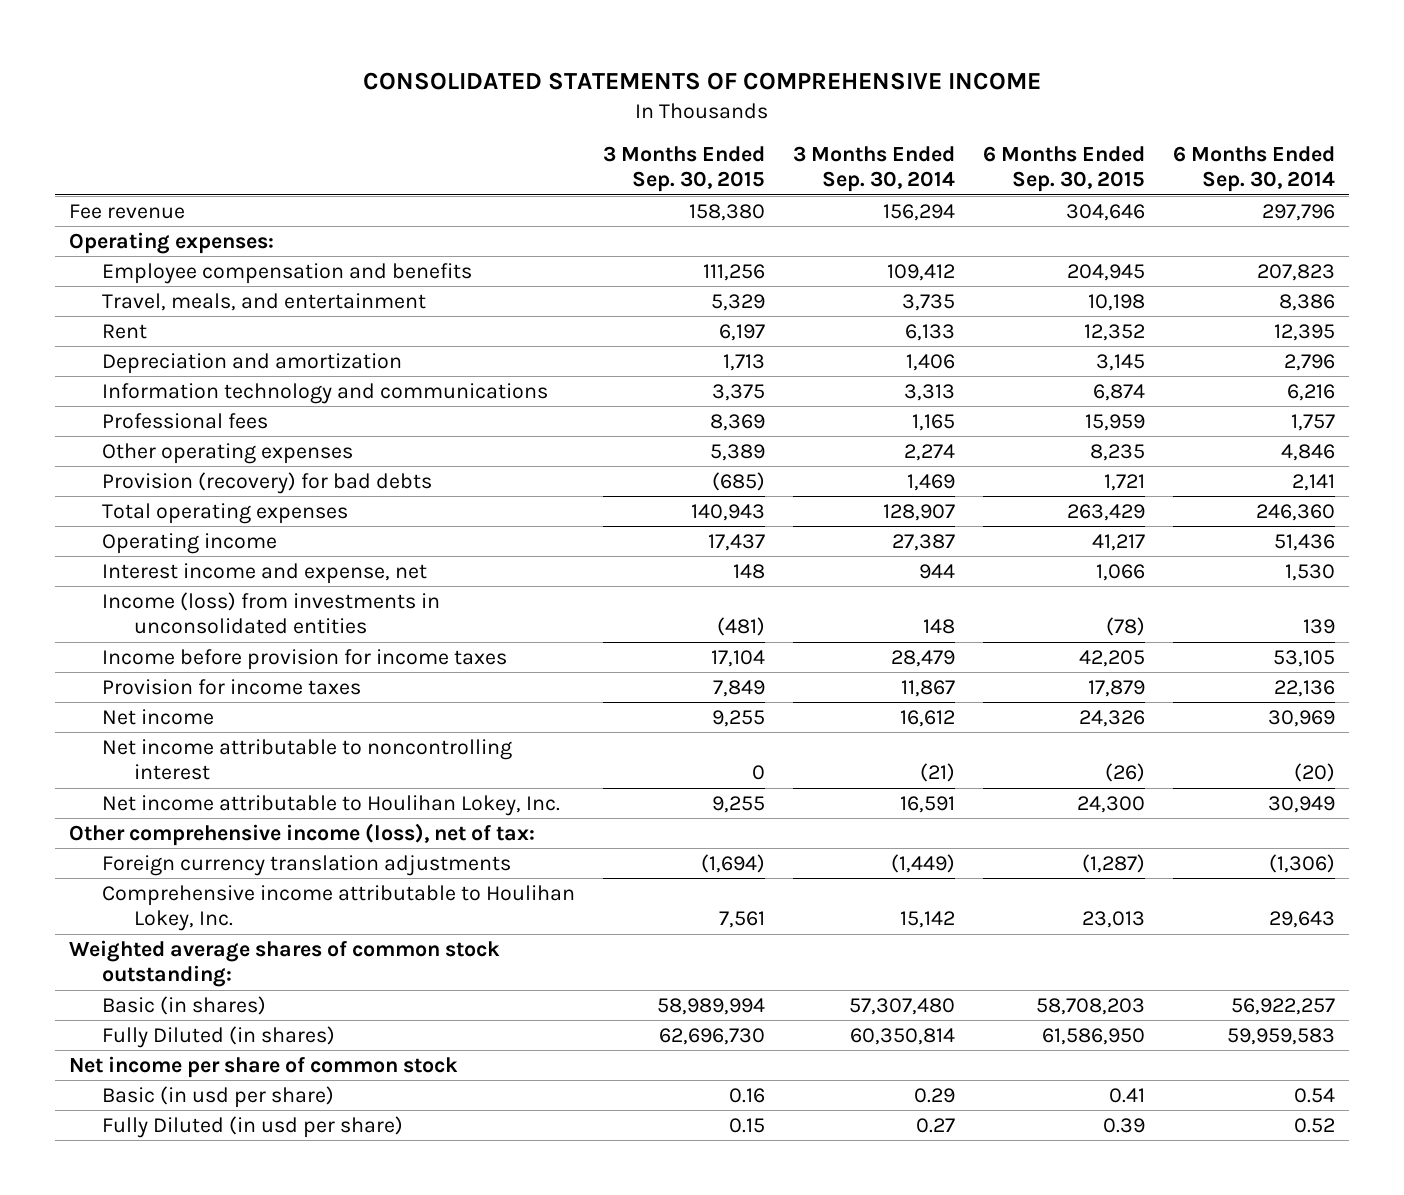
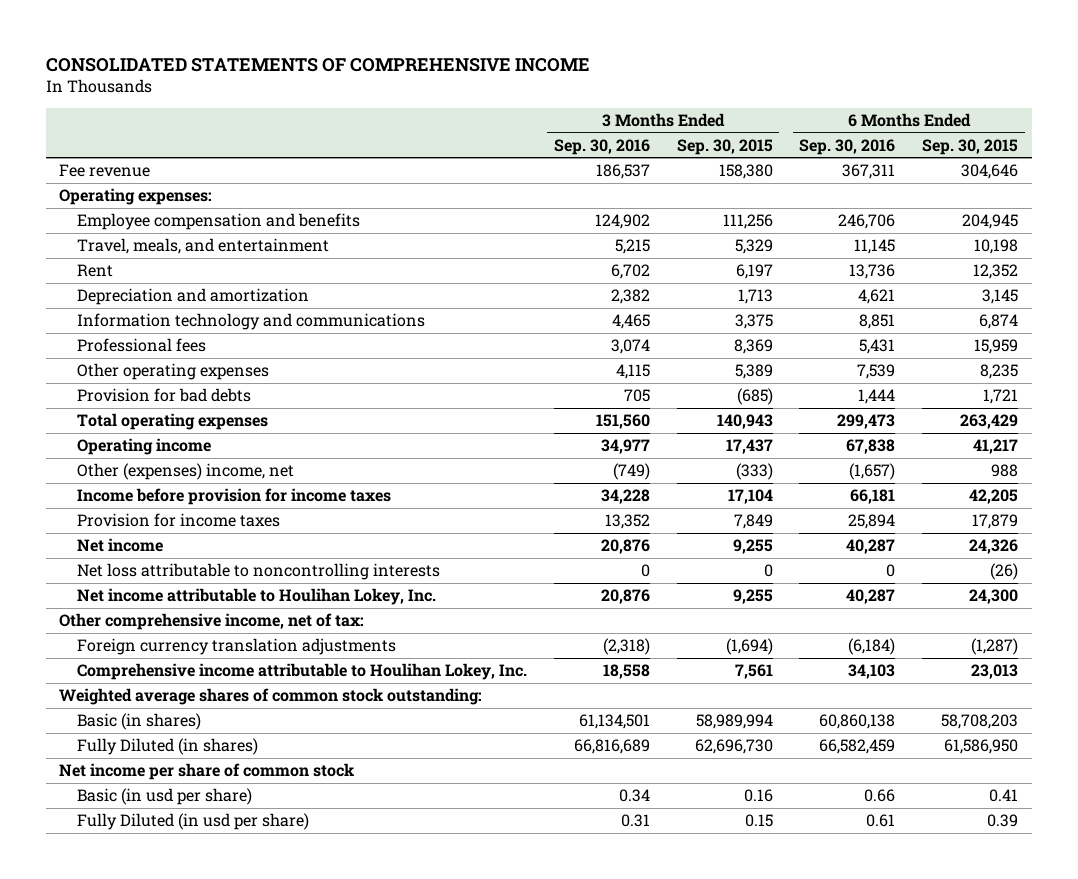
[792,146,955,193] 3 Months Ended Sep. 30, 2014 -> none
[1173,146,1336,193] 6 Months Ended Sep. 30, 2014 -> none
none -> [553,138,650,155] Sep. 30, 2016
none -> [799,138,896,155] Sep. 30, 2016
[101,472,432,495] Provision (recovery) for bad debts -> [76,388,251,403] Provision for bad debts
[101,563,427,585] Interest income and expense, net -> none
[101,592,440,635] Income (loss) from investments in unconsolidated entities -> none
none -> [76,463,294,481] Other (expenses) income, net
[101,739,512,781] Net income attributable to noncontrolling interest -> [76,563,440,581] Net loss attributable to noncontrolling interests
[69,823,536,847] Other comprehensive income (loss), net of tax: -> [59,613,365,631] Other comprehensive income, net of tax:

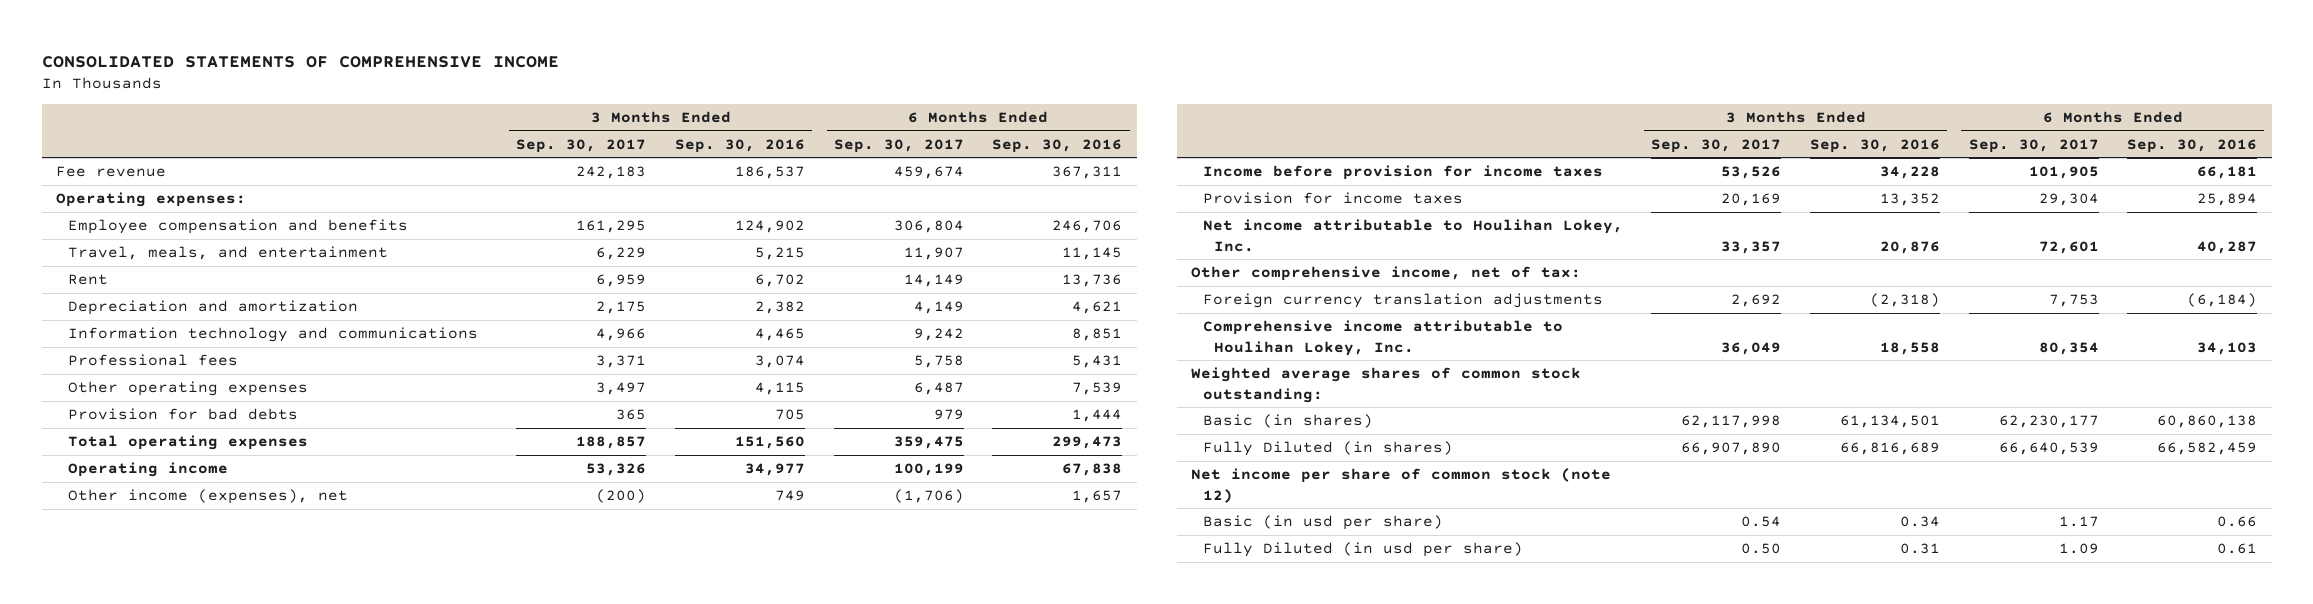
[676,138,773,155] Sep. 30, 2015 -> none
[922,138,1019,155] Sep. 30, 2015 -> none
none -> [516,138,647,153] Sep. 30, 2017
none -> [833,138,964,153] Sep. 30, 2017
[76,463,294,481] Other (expenses) income, net -> [67,488,348,504] Other income (expenses), net
[612,463,650,481] (749) -> [775,489,806,501] 749
[849,463,896,481] (1,657) -> [1072,489,1123,503] 1,657
[76,538,163,553] Net income -> none
[76,563,440,581] Net loss attributable to noncontrolling interests -> none
[59,763,355,781] Net income per share of common stock -> [1191,467,1612,503] Net income per share of common stock (note 12)

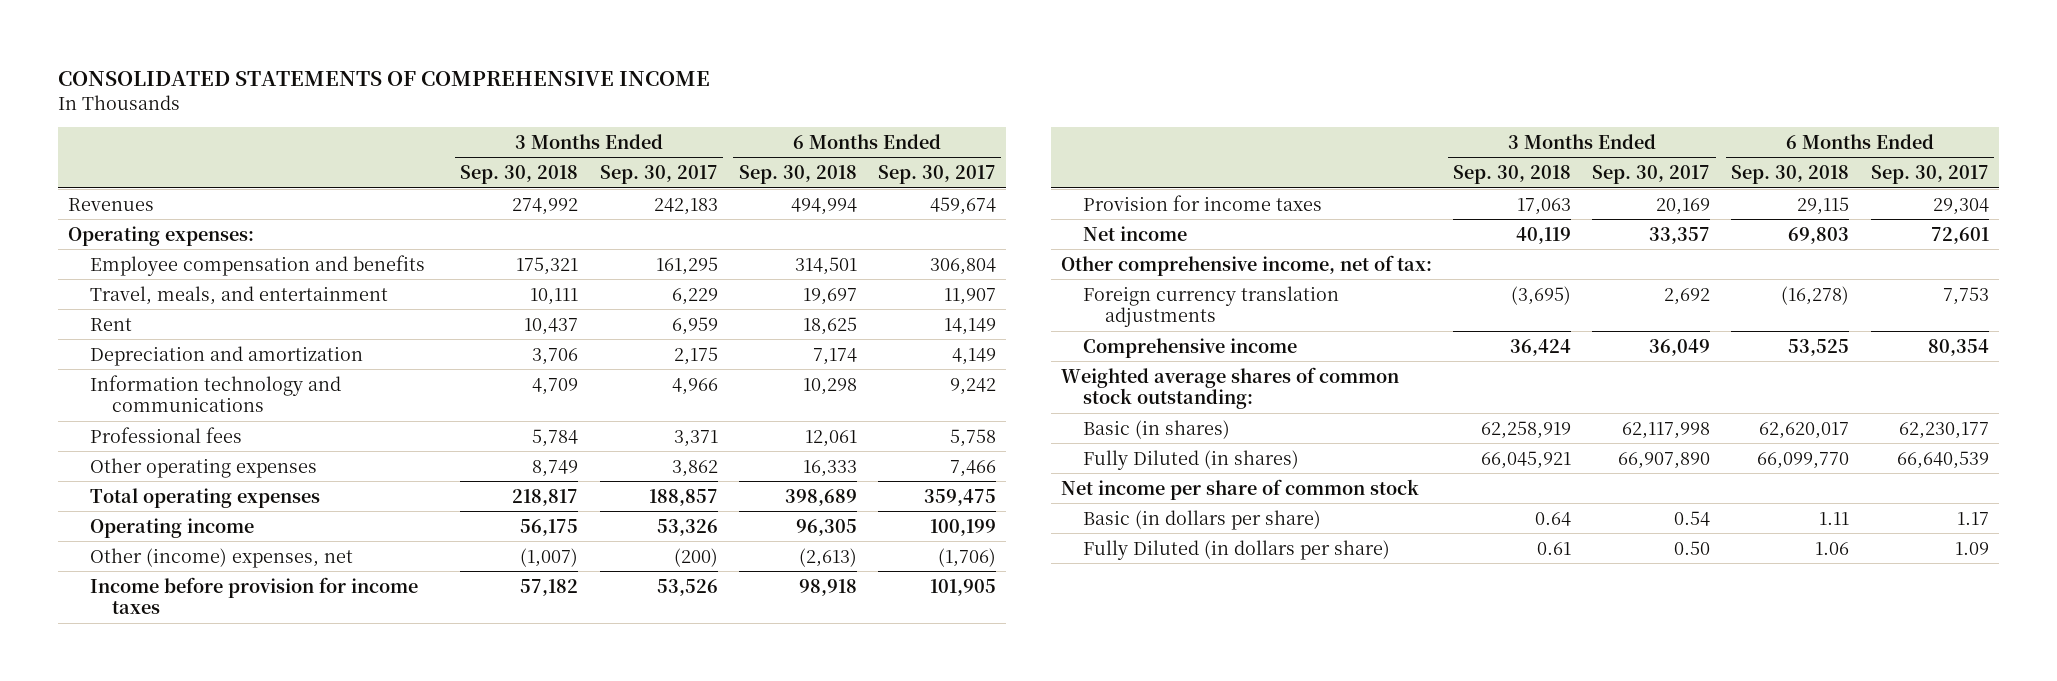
[675,138,806,153] Sep. 30, 2016 -> none
[992,138,1123,153] Sep. 30, 2016 -> none
none -> [460,165,579,185] Sep. 30, 2018
none -> [738,165,857,185] Sep. 30, 2018
[56,165,167,177] Fee revenue -> [68,197,155,211] Revenues
[67,407,298,420] Provision for bad debts -> none
[596,381,647,395] 3,497 -> [671,459,718,477] 3,862
[913,381,964,395] 6,487 -> [949,459,996,477] 7,466
[67,488,348,504] Other income (expenses), net -> [90,547,354,568] Other (income) expenses, net
[1202,218,1623,252] Net income attributable to Houlihan Lokey, Inc. -> [1082,225,1187,241] Net income
[1202,319,1563,356] Comprehensive income attributable to Houlihan Lokey, Inc. -> [1082,337,1297,358] Comprehensive income
[1191,467,1612,503] Net income per share of common stock (note 12) -> [1061,478,1420,500] Net income per share of common stock
[1202,514,1443,530] Basic (in usd per share) -> [1082,509,1321,530] Basic (in dollars per share)
[1202,541,1523,557] Fully Diluted (in usd per share) -> [1082,539,1390,560] Fully Diluted (in dollars per share)

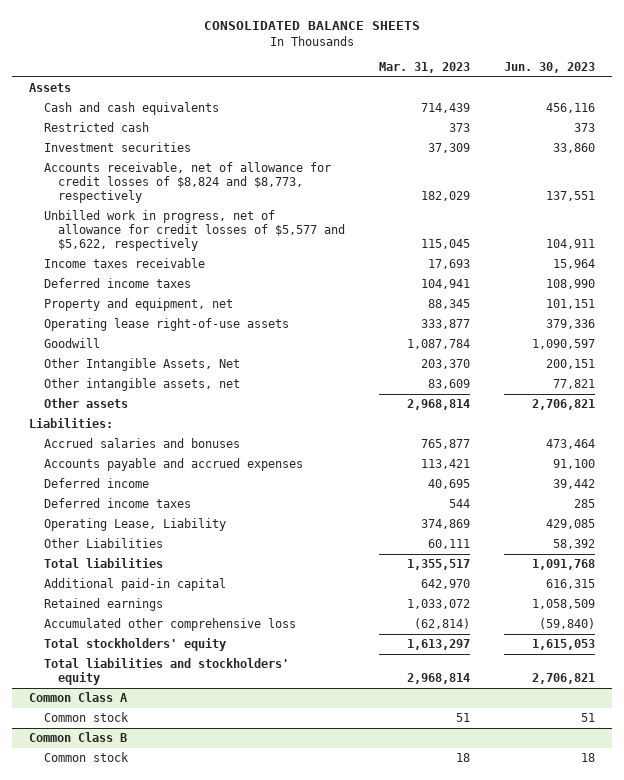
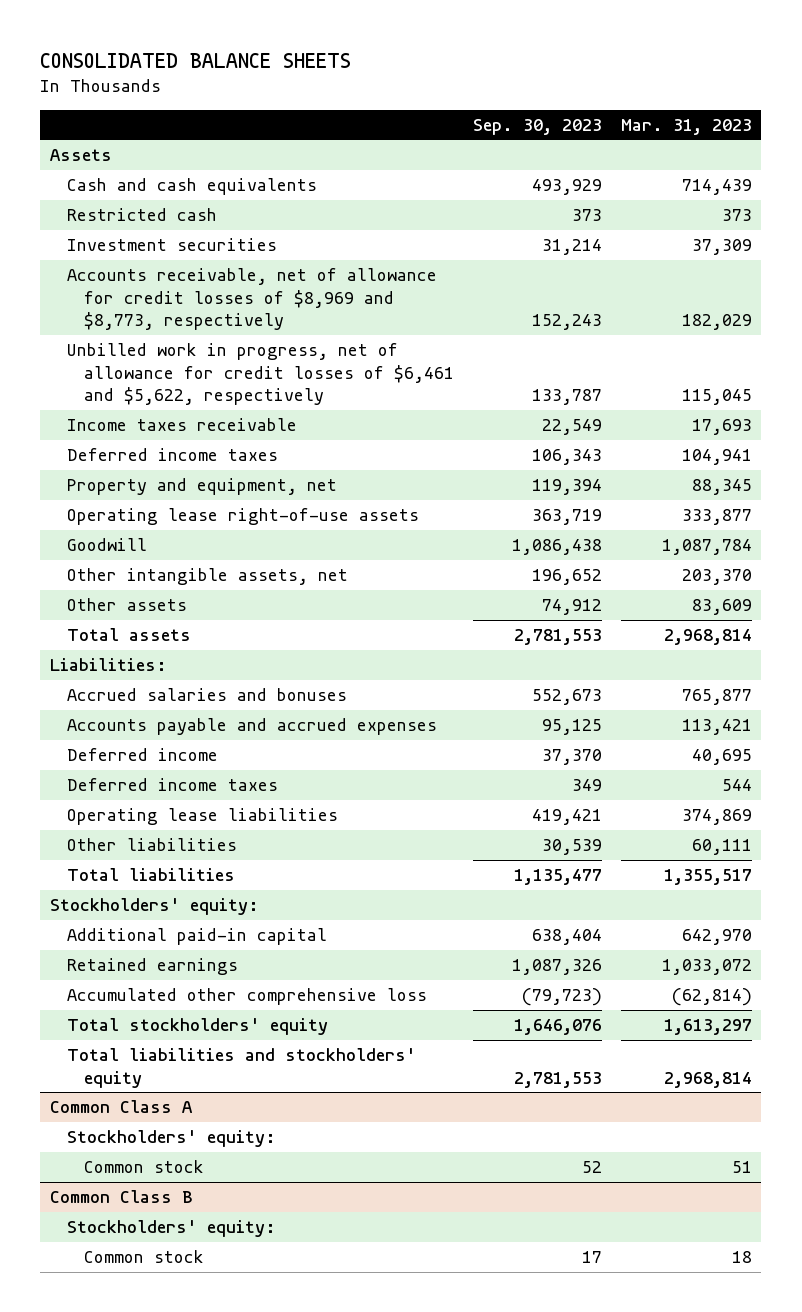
[504,62,596,74] Jun. 30, 2023 -> none
none -> [472,118,602,135] Sep. 30, 2023
[43,161,331,204] Accounts receivable, net of allowance for credit losses of $8,824 and $8,773, respectively -> [66,267,437,331] Accounts receivable, net of allowance for credit losses of $8,969 and $8,773, respectively
[43,209,346,252] Unbilled work in progress, net of allowance for credit losses of $5,577 and $5,622, respectively -> [66,342,455,406] Unbilled work in progress, net of allowance for credit losses of $6,461 and $5,622, respectively
[43,357,240,371] Other Intangible Assets, Net -> [66,567,348,585] Other intangible assets, net
[43,377,240,391] Other intangible assets, net -> [66,597,187,611] Other assets
[43,397,128,408] Other assets -> [66,627,191,641] Total assets
[43,517,226,531] Operating Lease, Liability -> [66,807,338,825] Operating lease liabilities
[43,537,163,548] Other Liabilities -> [66,837,237,851] Other liabilities
none -> [49,897,259,915] Stockholders' equity:
none -> [66,1129,276,1147] Stockholders' equity:
none -> [66,1219,276,1237] Stockholders' equity:

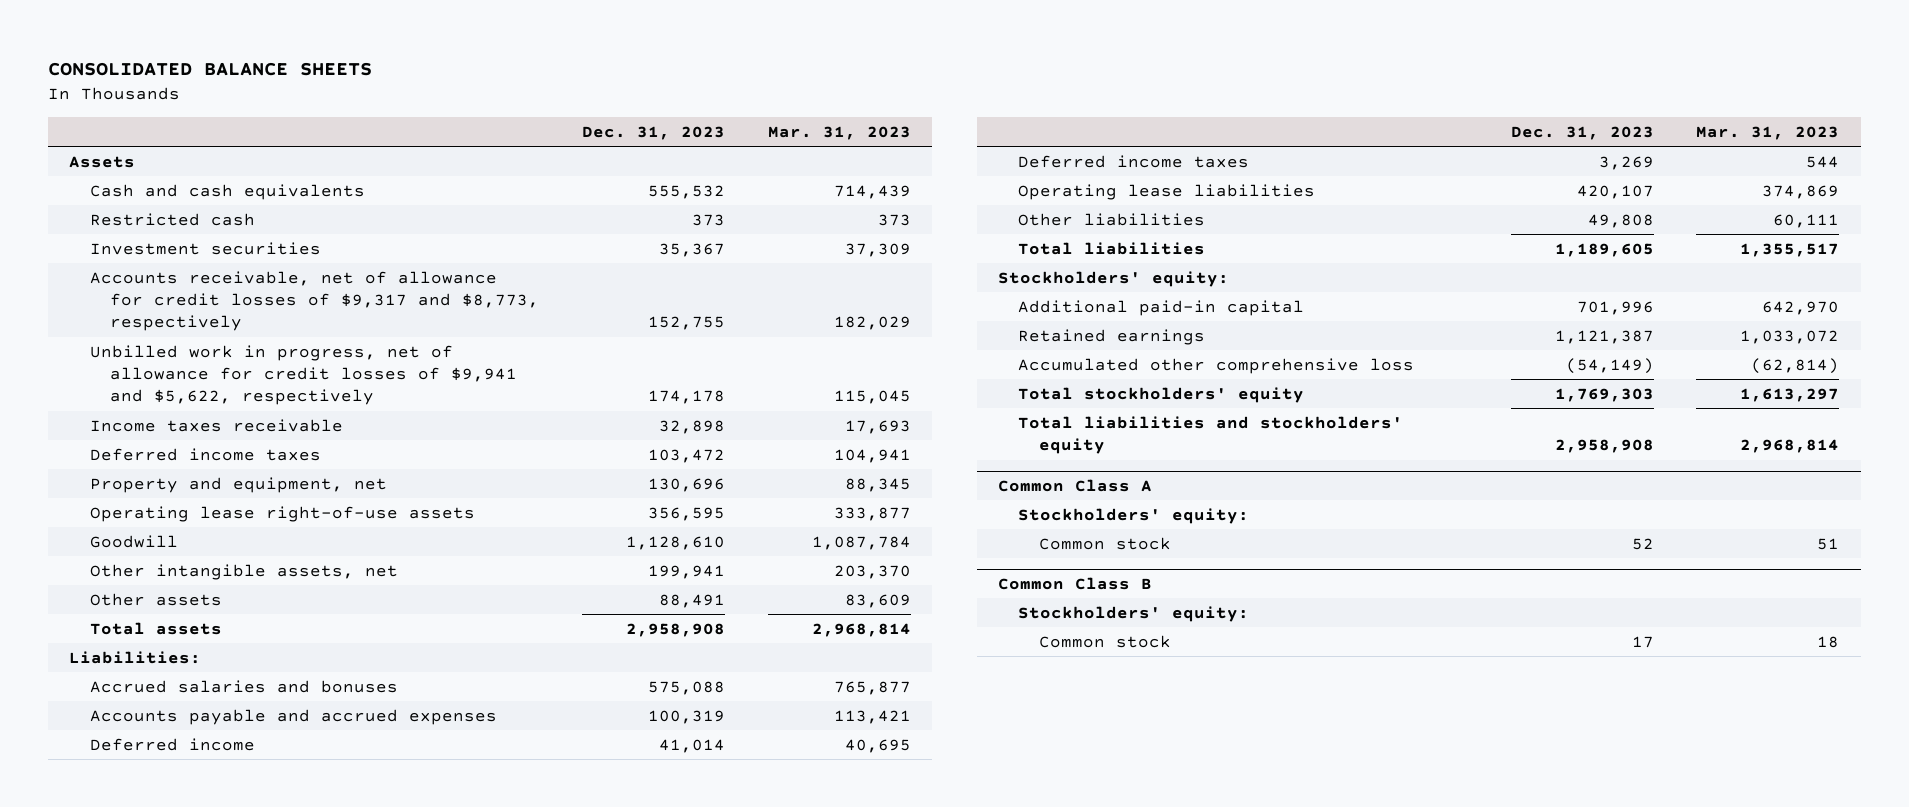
[472,118,602,135] Sep. 30, 2023 -> none
none -> [582,125,726,140] Dec. 31, 2023
[66,267,437,331] Accounts receivable, net of allowance for credit losses of $8,969 and $8,773, respectively -> [89,270,540,332] Accounts receivable, net of allowance for credit losses of $9,317 and $8,773, respectively
[66,342,455,406] Unbilled work in progress, net of allowance for credit losses of $6,461 and $5,622, respectively -> [89,344,518,406] Unbilled work in progress, net of allowance for credit losses of $9,941 and $5,622, respectively

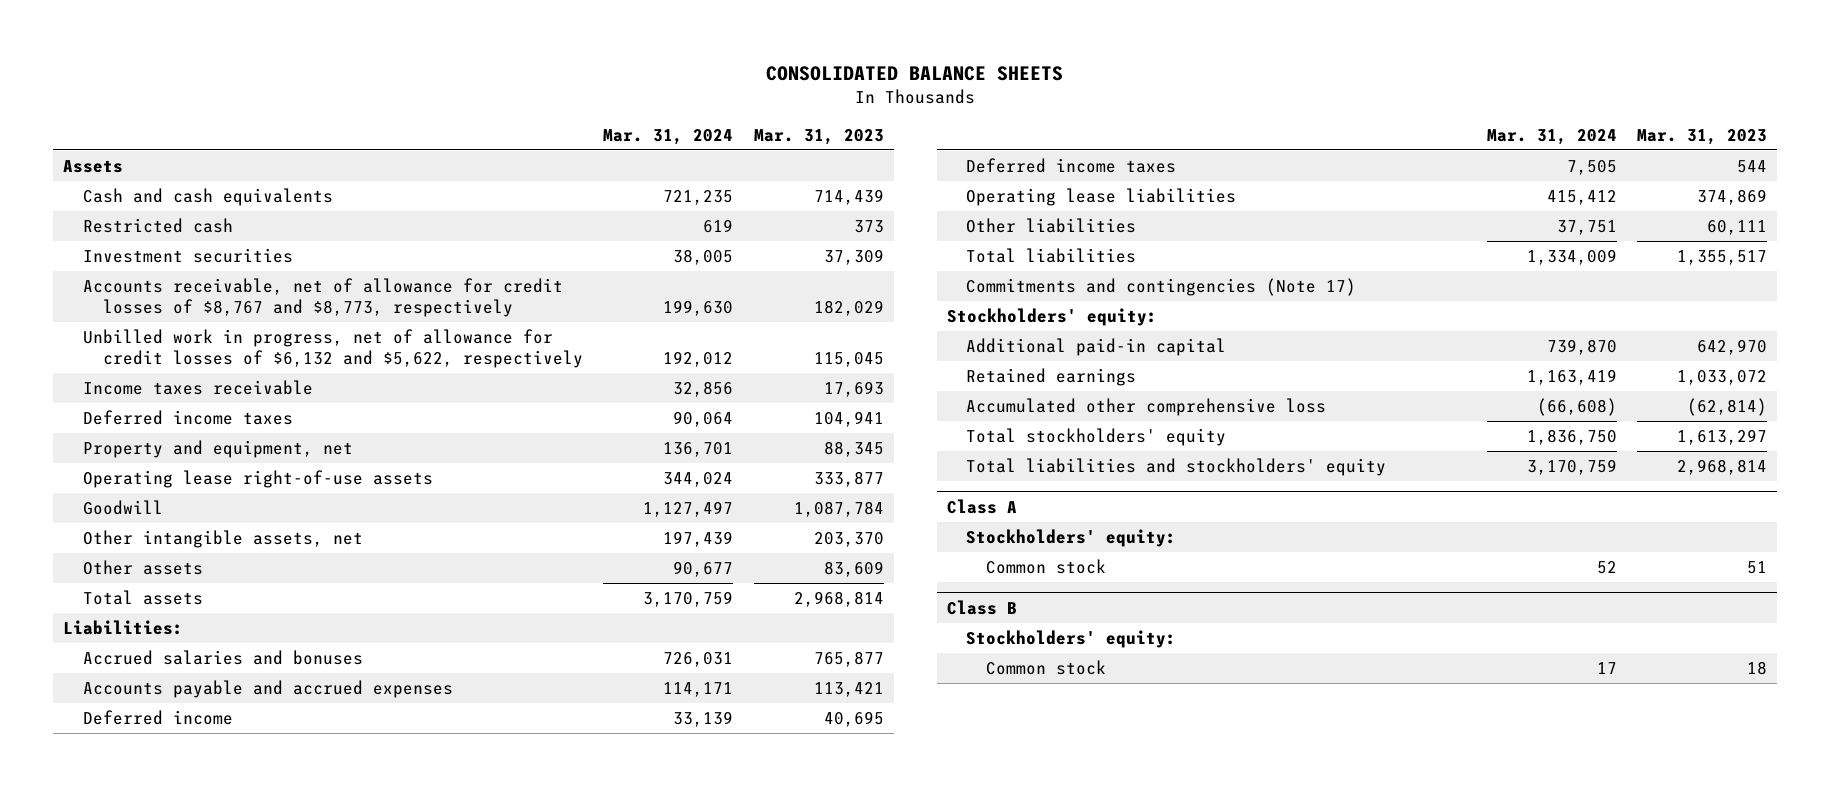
[582,125,726,140] Dec. 31, 2023 -> none
none -> [603,128,734,145] Mar. 31, 2024
[89,270,540,332] Accounts receivable, net of allowance for credit losses of $9,317 and $8,773, respectively -> [83,278,564,318] Accounts receivable, net of allowance for credit losses of $8,767 and $8,773, respectively
[89,344,518,406] Unbilled work in progress, net of allowance for credit losses of $9,941 and $5,622, respectively -> [83,329,583,369] Unbilled work in progress, net of allowance for credit losses of $6,132 and $5,622, respectively
none -> [966,278,1357,297] Commitments and contingencies (Note 17)
[997,479,1152,493] Common Class A -> [946,498,1017,514] Class A
[997,577,1152,591] Common Class B -> [946,599,1017,615] Class B

